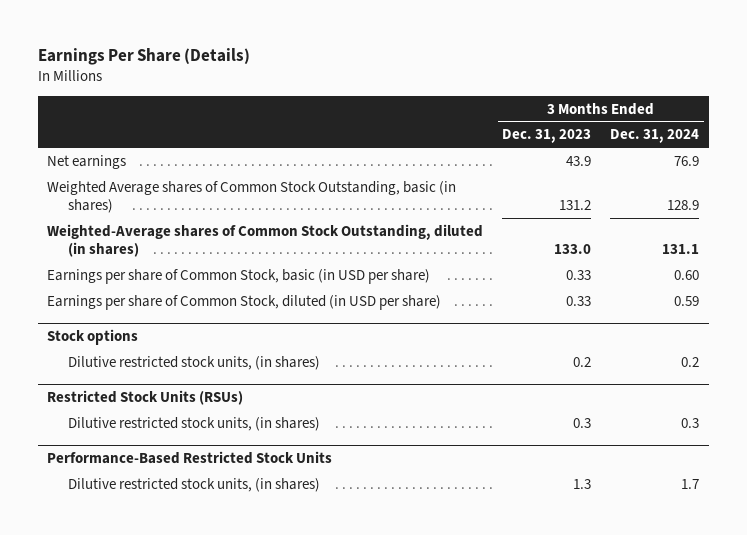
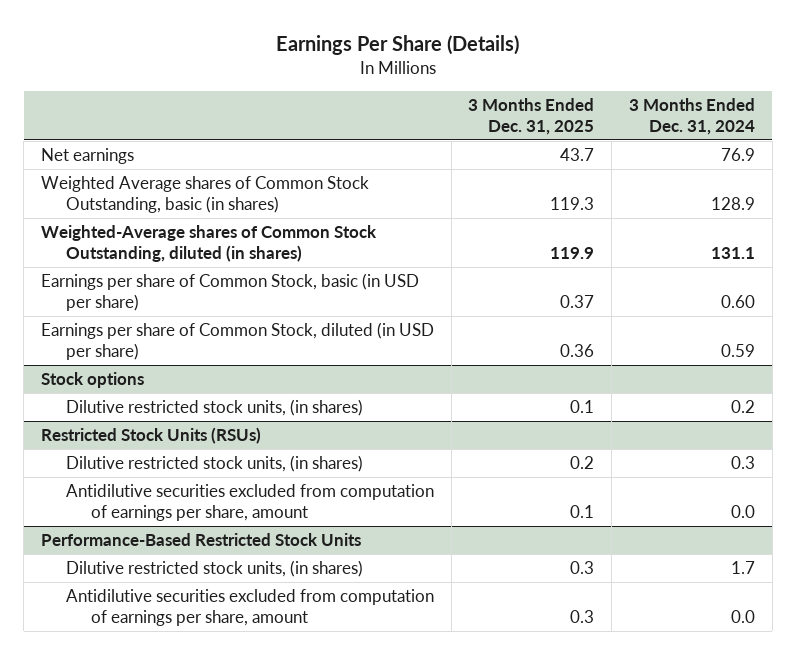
[502,129,592,144] Dec. 31, 2023 -> none
none -> [468,98,595,135] 3 Months Ended Dec. 31, 2025
none -> [66,484,435,521] Antidilutive securities excluded from computation of earnings per share, amount
none -> [66,589,435,626] Antidilutive securities excluded from computation of earnings per share, amount

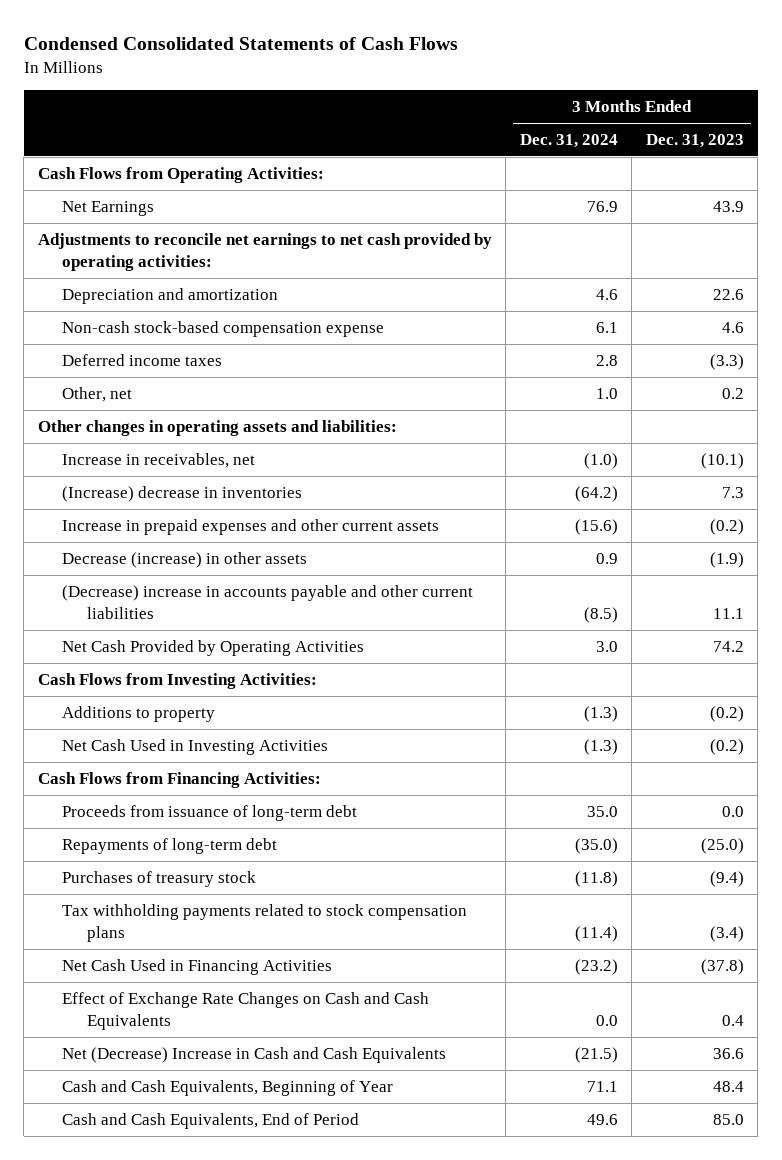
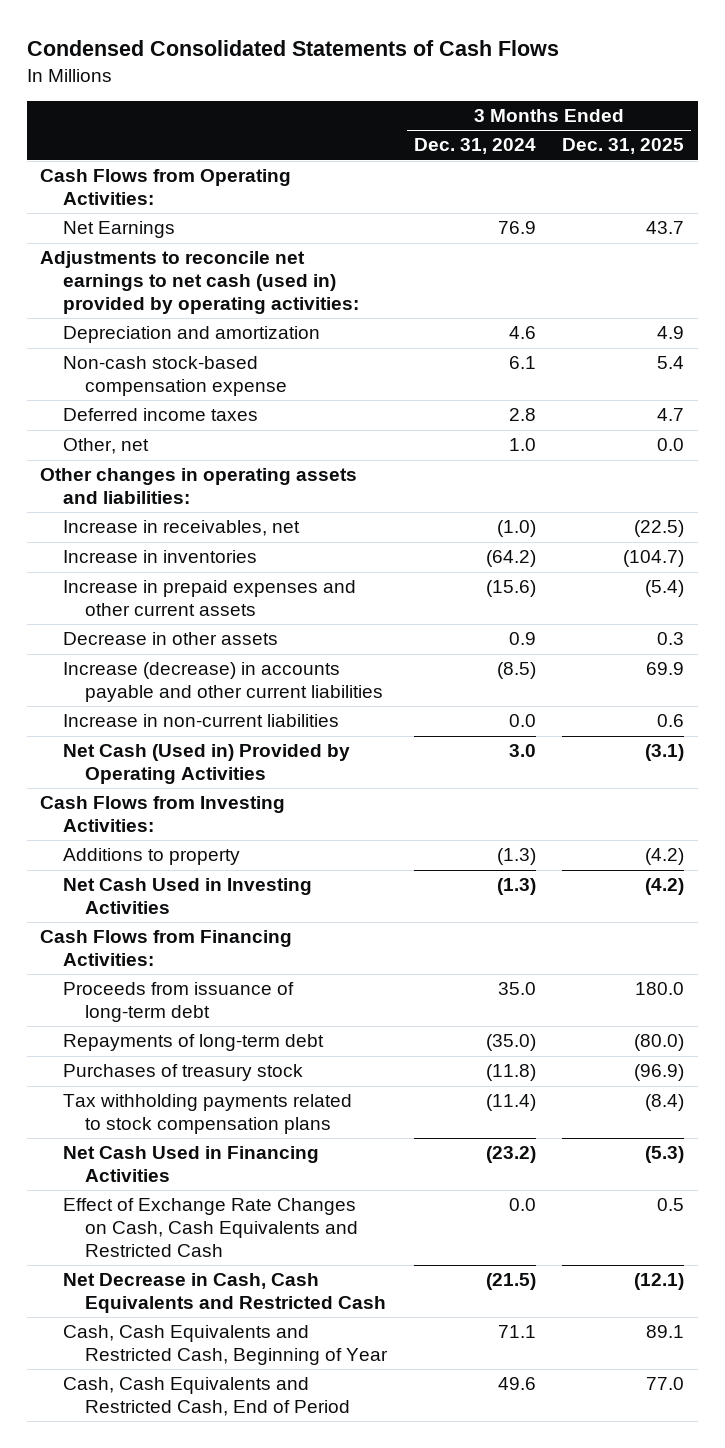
[645,134,744,149] Dec. 31, 2023 -> none
none -> [562,138,685,155] Dec. 31, 2025
[37,232,492,271] Adjustments to reconcile net earnings to net cash provided by operating activities: -> [40,251,359,314] Adjustments to reconcile net earnings to net cash (used in) provided by operating activities:
[62,485,303,502] (Increase) decrease in inventories -> [62,550,257,564] Increase in inventories
[62,551,308,568] Decrease (increase) in other assets -> [62,632,278,646] Decrease in other assets
[62,584,474,619] (Decrease) increase in accounts payable and other current liabilities -> [62,662,384,702] Increase (decrease) in accounts payable and other current liabilities
none -> [62,714,339,728] Increase in non-current liabilities
[62,639,365,656] Net Cash Provided by Operating Activities -> [62,744,350,784] Net Cash (Used in) Provided by Operating Activities
[62,991,430,1030] Effect of Exchange Rate Changes on Cash and Cash Equivalents -> [62,1198,359,1257] Effect of Exchange Rate Changes on Cash, Cash Equivalents and Restricted Cash
[62,1046,447,1063] Net (Decrease) Increase in Cash and Cash Equivalents -> [62,1273,387,1313] Net Decrease in Cash, Cash Equivalents and Restricted Cash
[62,1079,394,1096] Cash and Cash Equivalents, Beginning of Year -> [62,1325,389,1365] Cash, Cash Equivalents and Restricted Cash, Beginning of Year
[62,1112,360,1129] Cash and Cash Equivalents, End of Period -> [62,1377,351,1416] Cash, Cash Equivalents and Restricted Cash, End of Period

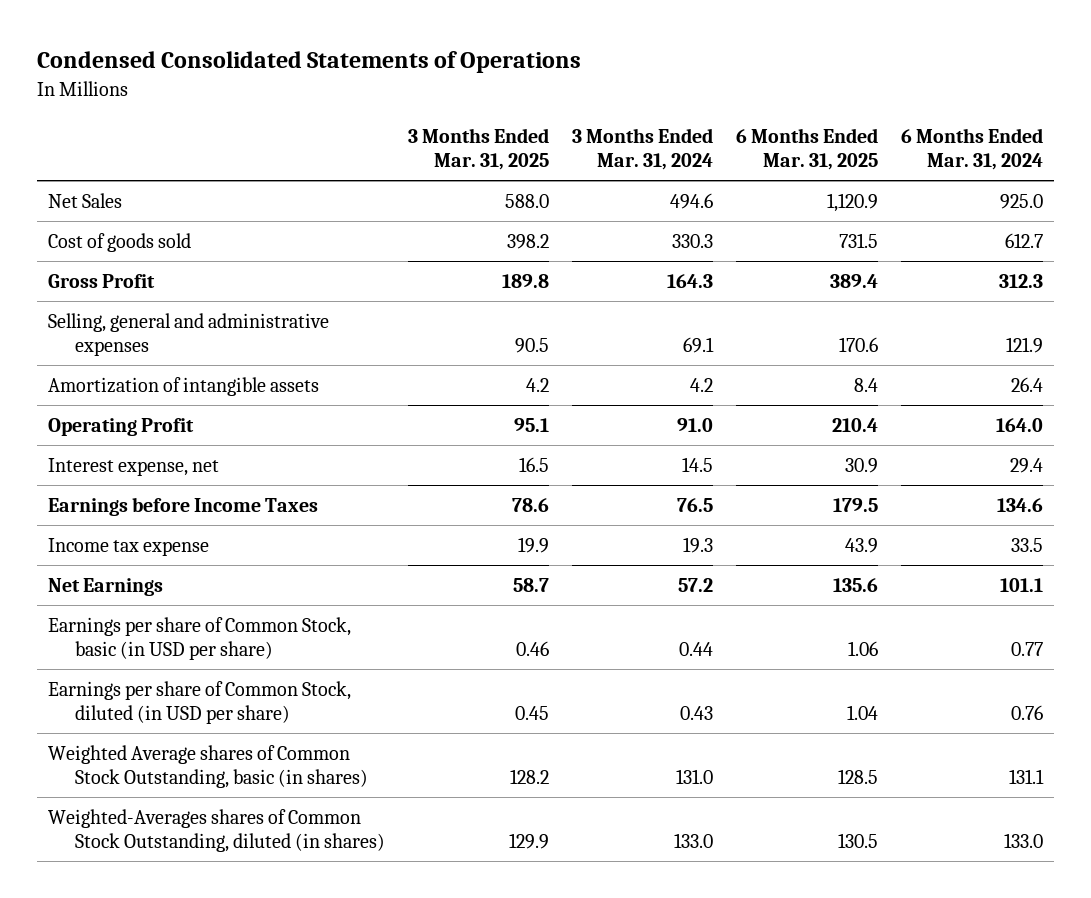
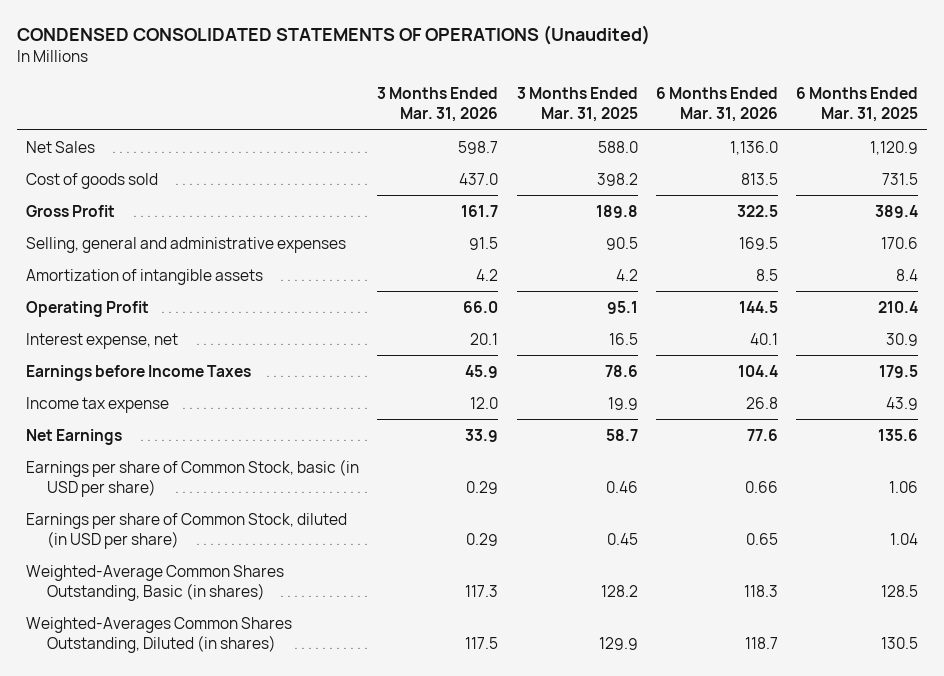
[36,51,581,74] Condensed Consolidated Statements of Operations -> [16,25,650,46] CONDENSED CONSOLIDATED STATEMENTS OF OPERATIONS (Unaudited)
[571,127,713,171] 3 Months Ended Mar. 31, 2024 -> none
[900,127,1043,171] 6 Months Ended Mar. 31, 2024 -> none
none -> [377,87,499,123] 3 Months Ended Mar. 31, 2026
none -> [655,87,778,123] 6 Months Ended Mar. 31, 2026
[48,745,369,789] Weighted Average shares of Common Stock Outstanding, basic (in shares) -> [25,564,284,601] Weighted-Average Common Shares Outstanding, Basic (in shares)
[48,809,386,853] Weighted-Averages shares of Common Stock Outstanding, diluted (in shares) -> [25,616,292,653] Weighted-Averages Common Shares Outstanding, Diluted (in shares)

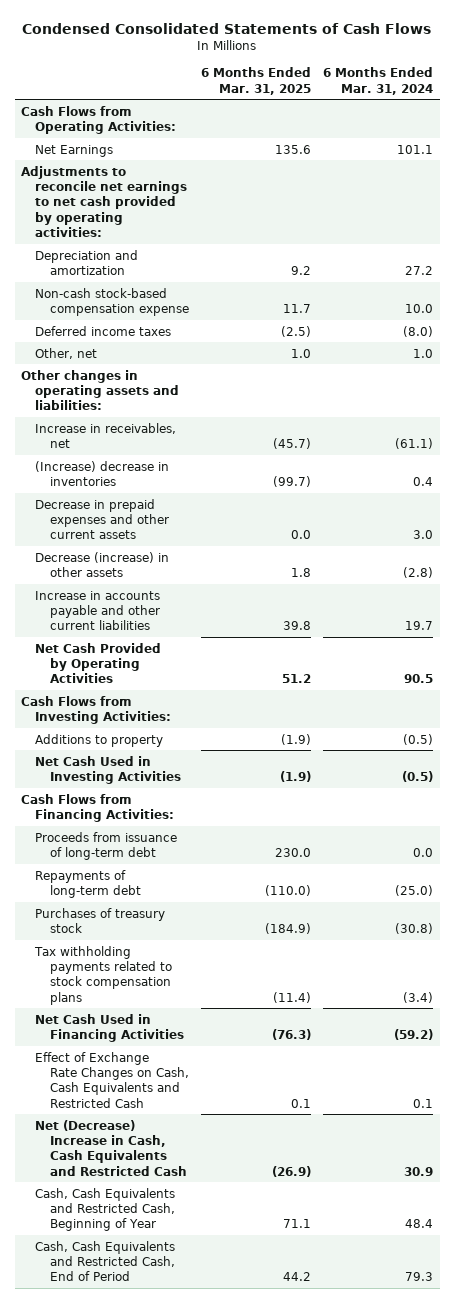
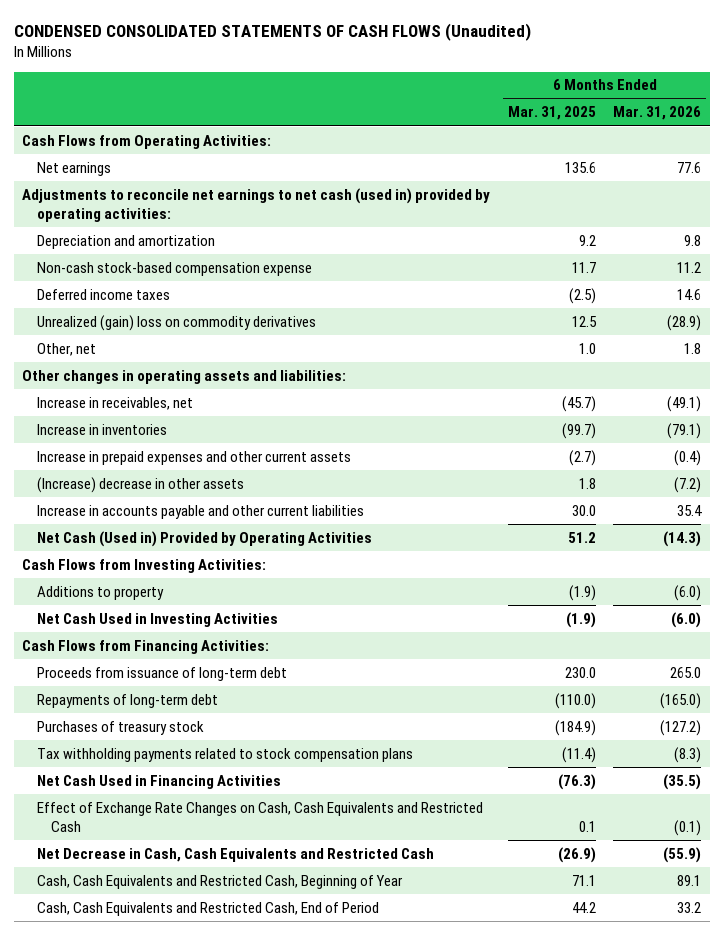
[22,22,432,34] Condensed Consolidated Statements of Cash Flows -> [13,22,531,41] CONDENSED CONSOLIDATED STATEMENTS OF CASH FLOWS (Unaudited)
[323,67,434,95] 6 Months Ended Mar. 31, 2024 -> none
none -> [613,106,702,121] Mar. 31, 2026
[35,144,114,157] Net Earnings -> [36,161,111,176] Net earnings
[21,165,188,237] Adjustments to reconcile net earnings to net cash provided by operating activities: -> [22,187,491,222] Adjustments to reconcile net earnings to net cash (used in) provided by operating activities:
none -> [36,314,316,331] Unrealized (gain) loss on commodity derivatives
[35,460,170,486] (Increase) decrease in inventories -> [36,423,167,435] Increase in inventories
[35,498,169,540] Decrease in prepaid expenses and other current assets -> [36,450,351,465] Increase in prepaid expenses and other current assets
[291,530,312,540] 0.0 -> [568,449,596,466] (2.7)
[35,551,170,577] Decrease (increase) in other assets -> [36,476,244,493] (Increase) decrease in other assets
[283,621,312,631] 39.8 -> [571,504,596,516] 30.0
[35,642,162,684] Net Cash Provided by Operating Activities -> [36,530,372,547] Net Cash (Used in) Provided by Operating Activities
[35,1119,187,1176] Net (Decrease) Increase in Cash, Cash Equivalents and Restricted Cash -> [36,847,434,862] Net Decrease in Cash, Cash Equivalents and Restricted Cash

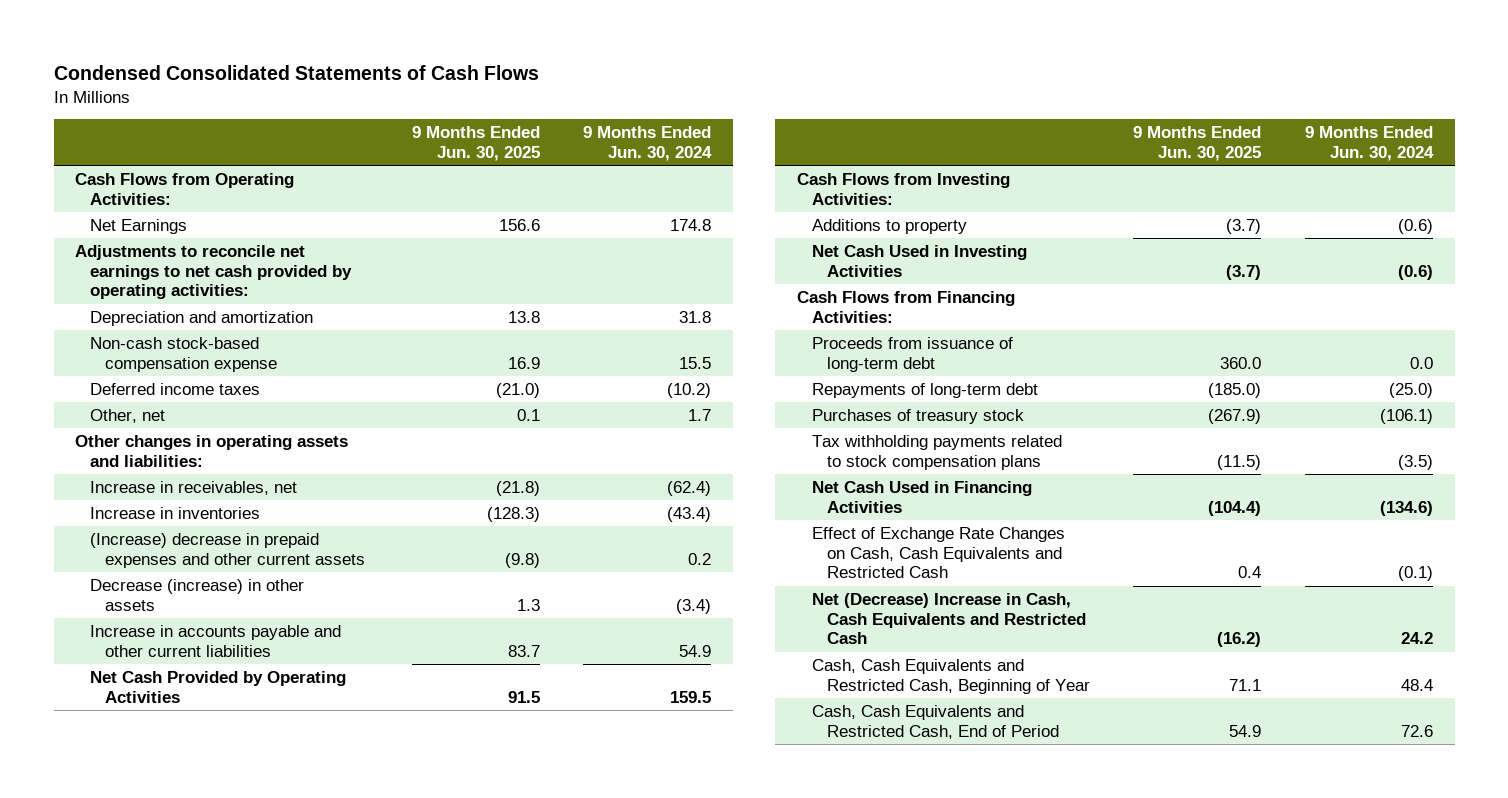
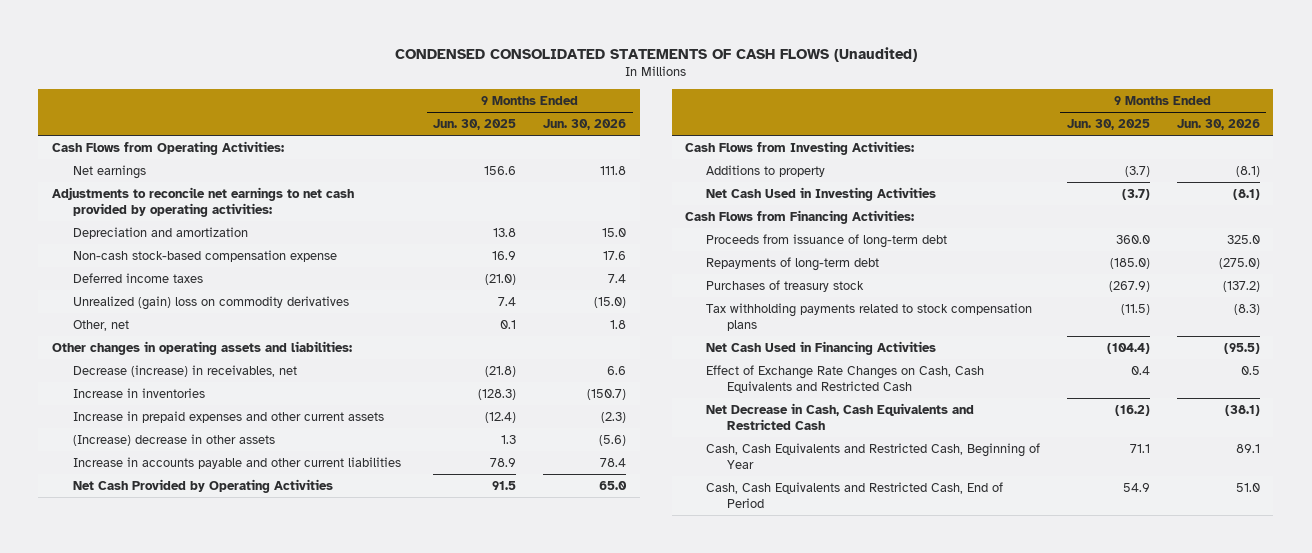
[53,64,539,80] Condensed Consolidated Statements of Cash Flows -> [394,46,917,62] CONDENSED CONSOLIDATED STATEMENTS OF CASH FLOWS (Unaudited)
[583,126,713,161] 9 Months Ended Jun. 30, 2024 -> none
none -> [543,119,627,131] Jun. 30, 2026
[90,218,188,234] Net Earnings -> [72,164,146,179] Net earnings
none -> [72,295,349,310] Unrealized (gain) loss on commodity derivatives
[90,480,298,495] Increase in receivables, net -> [72,364,297,377] Decrease (increase) in receivables, net
[90,532,366,568] (Increase) decrease in prepaid expenses and other current assets -> [72,410,384,423] Increase in prepaid expenses and other current assets
[504,552,540,568] (9.8) -> [485,411,517,423] (12.4)
[90,578,305,611] Decrease (increase) in other assets -> [72,433,275,446] (Increase) decrease in other assets
[507,644,540,657] 83.7 -> [490,457,517,467] 78.9
[811,592,1086,645] Net (Decrease) Increase in Cash, Cash Equivalents and Restricted Cash -> [706,402,975,430] Net Decrease in Cash, Cash Equivalents and Restricted Cash

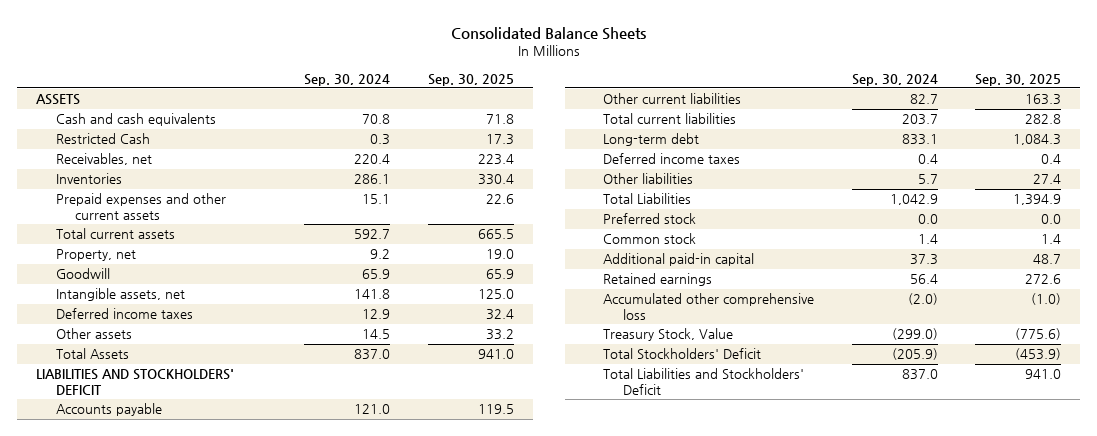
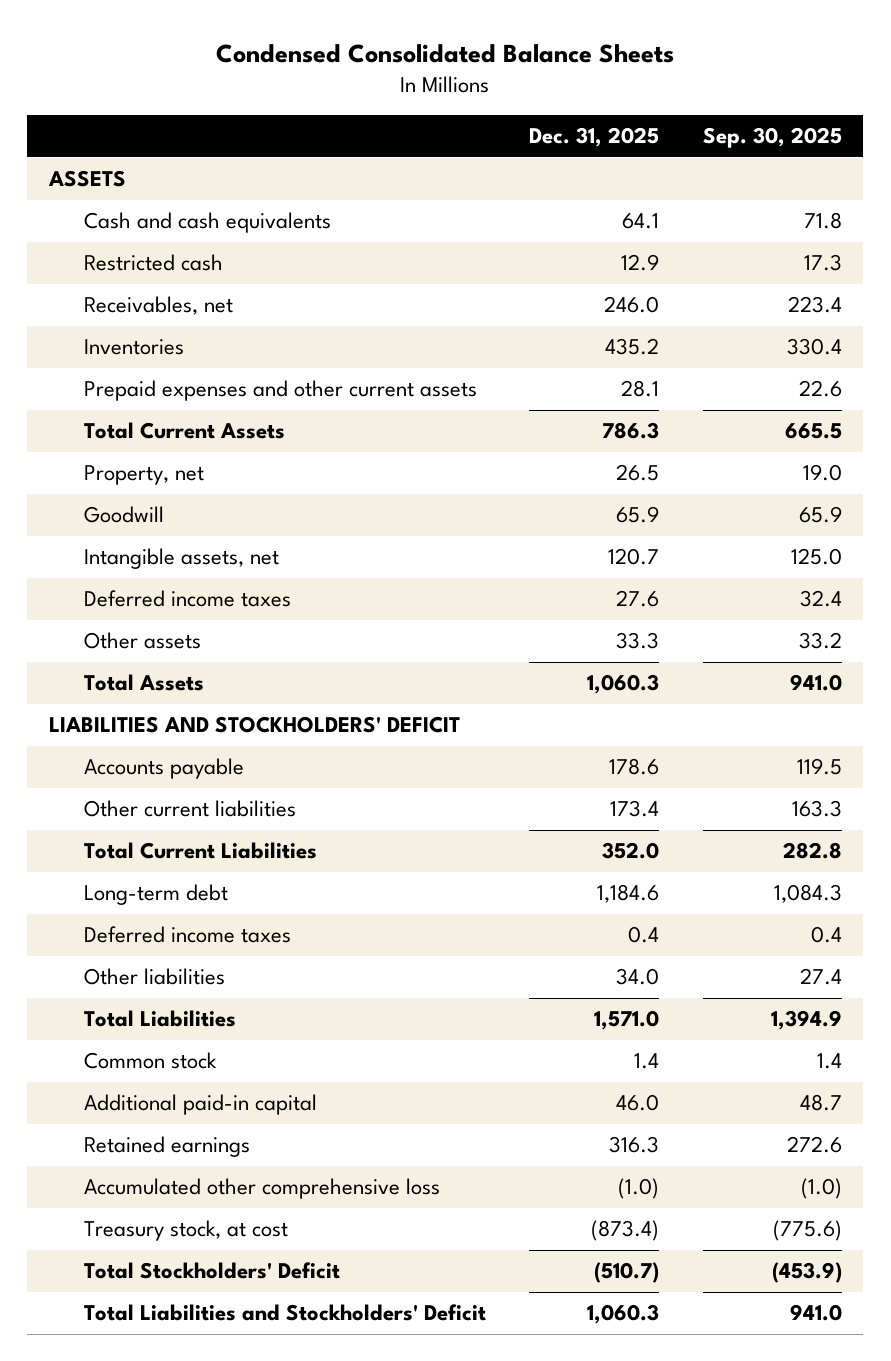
[450,26,646,40] Consolidated Balance Sheets -> [216,44,675,64] Condensed Consolidated Balance Sheets
[304,73,391,86] Sep. 30, 2024 -> none
none -> [529,127,660,148] Dec. 31, 2025
[55,133,150,145] Restricted Cash -> [83,254,223,272] Restricted cash
[55,228,175,240] Total current assets -> [83,422,285,440] Total Current Assets
[603,113,737,125] Total current liabilities -> [83,842,317,860] Total Current Liabilities
[603,213,697,225] Preferred stock -> none
[603,328,734,342] Treasury Stock, Value -> [83,1220,288,1242] Treasury stock, at cost

